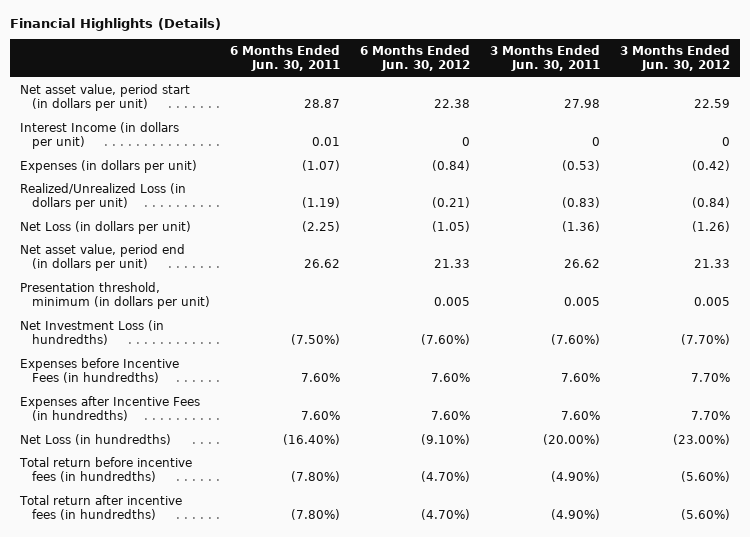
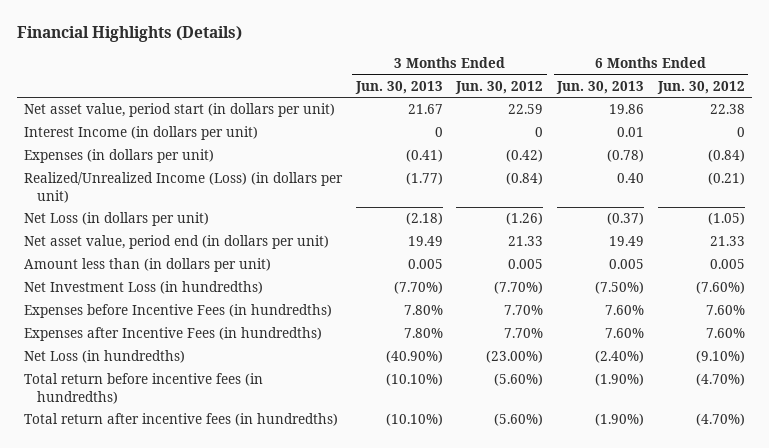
[230,44,341,72] 6 Months Ended Jun. 30, 2011 -> none
[489,44,600,72] 3 Months Ended Jun. 30, 2011 -> none
none -> [354,81,443,95] Jun. 30, 2013
none -> [556,81,645,95] Jun. 30, 2013
[19,182,186,211] Realized/Unrealized Loss (in dollars per unit) -> [24,172,344,203] Realized/Unrealized Income (Loss) (in dollars per unit)
[19,281,211,310] Presentation threshold, minimum (in dollars per unit) -> none
none -> [24,258,272,273] Amount less than (in dollars per unit)

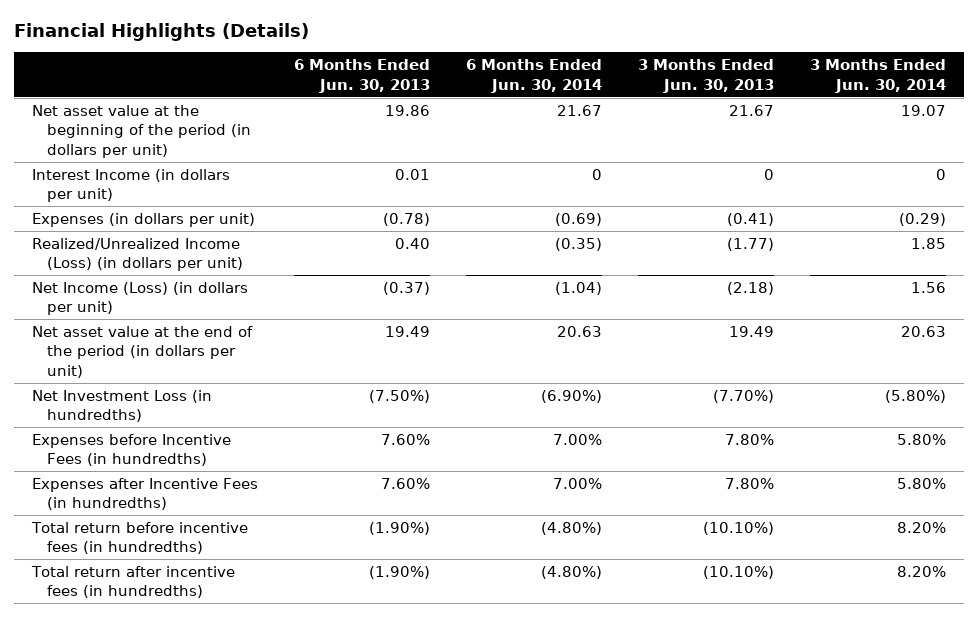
[455,81,544,95] Jun. 30, 2012 -> none
[656,81,745,95] Jun. 30, 2012 -> none
none -> [466,59,603,93] 6 Months Ended Jun. 30, 2014
none -> [810,59,947,93] 3 Months Ended Jun. 30, 2014
[24,103,336,118] Net asset value, period start (in dollars per unit) -> [31,105,252,158] Net asset value at the beginning of the period (in dollars per unit)
[24,258,272,273] Amount less than (in dollars per unit) -> none
[24,212,210,227] Net Loss (in dollars per unit) -> [31,282,248,316] Net Income (Loss) (in dollars per unit)
[24,235,330,250] Net asset value, period end (in dollars per unit) -> [31,326,253,378] Net asset value at the end of the period (in dollars per unit)
[24,350,186,364] Net Loss (in hundredths) -> none

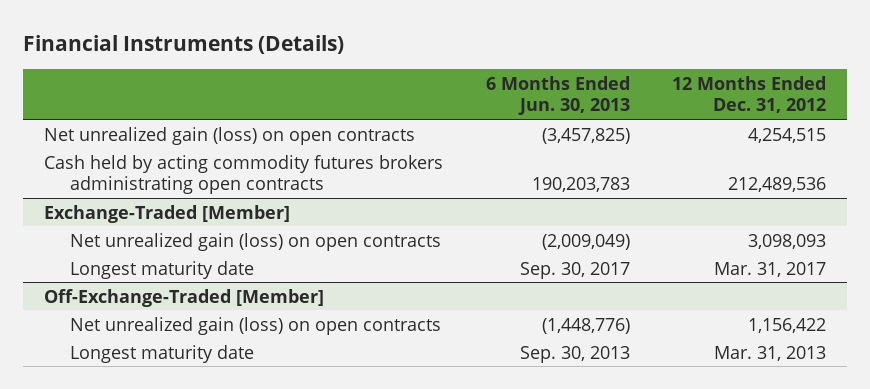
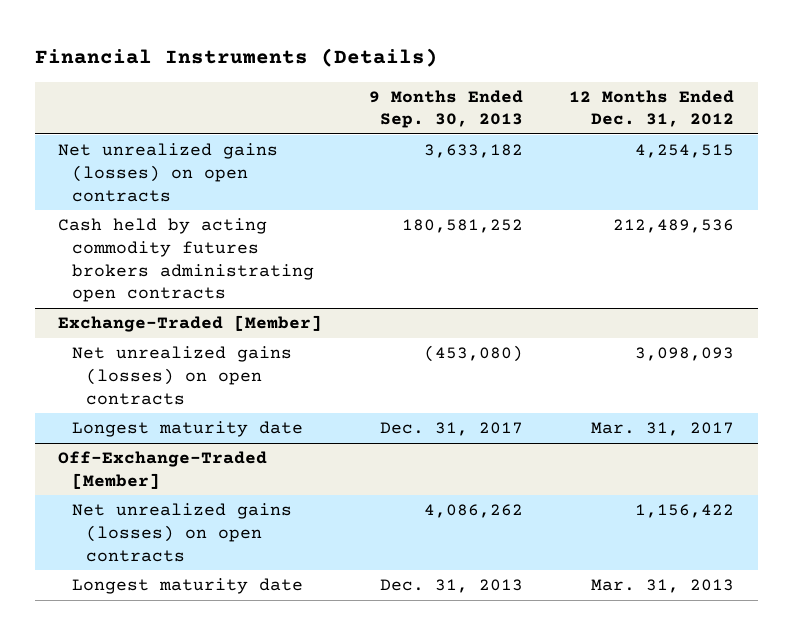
[485,76,630,116] 6 Months Ended Jun. 30, 2013 -> none
none -> [368,89,523,129] 9 Months Ended Sep. 30, 2013
[44,126,416,145] Net unrealized gain (loss) on open contracts -> [58,143,279,202] Net unrealized gains (losses) on open contracts
[69,232,441,251] Net unrealized gain (loss) on open contracts -> [72,346,293,405] Net unrealized gains (losses) on open contracts
[69,316,441,335] Net unrealized gain (loss) on open contracts -> [72,503,293,562] Net unrealized gains (losses) on open contracts

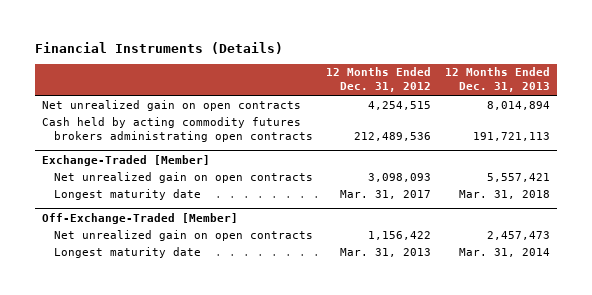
[368,89,523,129] 9 Months Ended Sep. 30, 2013 -> none
none -> [445,67,551,93] 12 Months Ended Dec. 31, 2013
[58,143,279,202] Net unrealized gains (losses) on open contracts -> [42,99,302,111] Net unrealized gain on open contracts
[72,346,293,405] Net unrealized gains (losses) on open contracts -> [53,171,313,183] Net unrealized gain on open contracts
[72,503,293,562] Net unrealized gains (losses) on open contracts -> [53,229,313,241] Net unrealized gain on open contracts

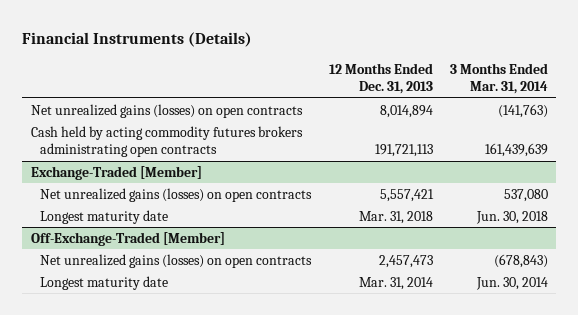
[326,67,432,93] 12 Months Ended Dec. 31, 2012 -> none
none -> [449,62,548,95] 3 Months Ended Mar. 31, 2014
[42,99,302,111] Net unrealized gain on open contracts -> [30,103,303,118] Net unrealized gains (losses) on open contracts
[53,171,313,183] Net unrealized gain on open contracts -> [40,187,313,202] Net unrealized gains (losses) on open contracts
[53,229,313,241] Net unrealized gain on open contracts -> [40,253,313,268] Net unrealized gains (losses) on open contracts

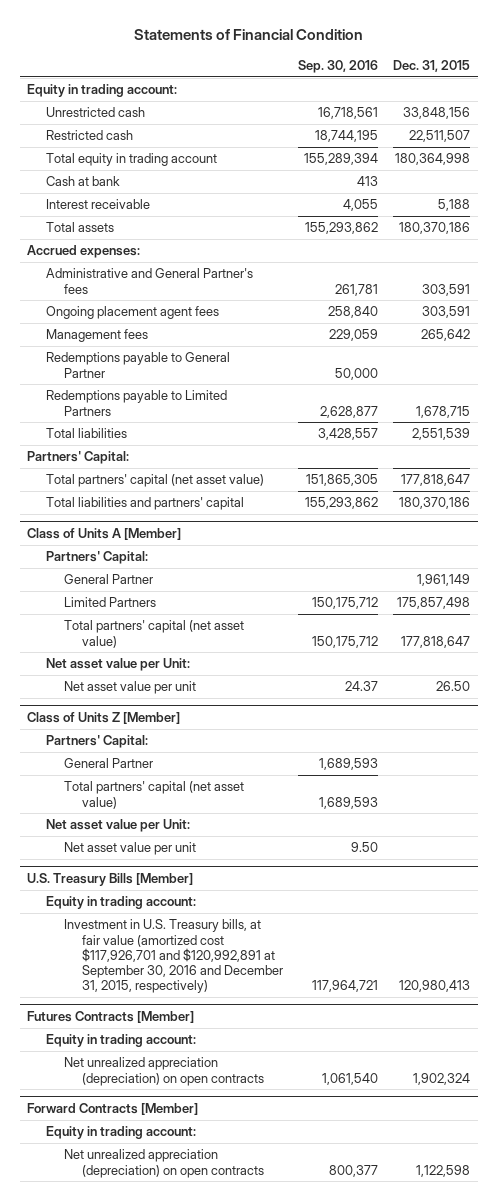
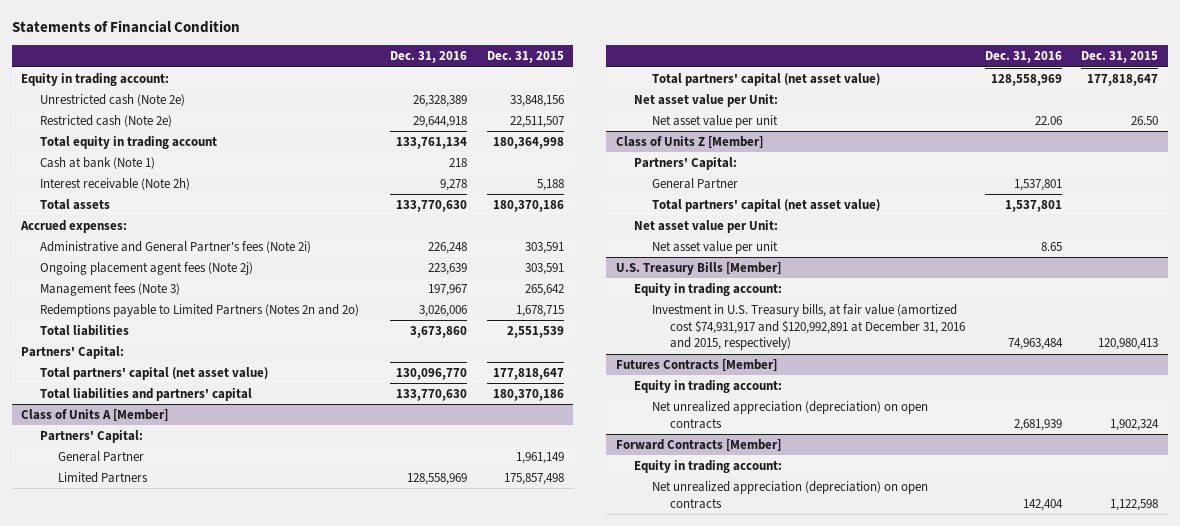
[298,59,379,73] Sep. 30, 2016 -> none
none -> [390,51,468,64] Dec. 31, 2016
[45,107,145,118] Unrestricted cash -> [39,94,185,107] Unrestricted cash (Note 2e)
[45,130,133,141] Restricted cash -> [39,115,172,128] Restricted cash (Note 2e)
[45,176,120,187] Cash at bank -> [39,157,155,170] Cash at bank (Note 1)
[45,199,150,210] Interest receivable -> [39,178,190,191] Interest receivable (Note 2h)
[45,352,230,378] Redemptions payable to General Partner -> none
[45,268,253,294] Administrative and General Partner's fees -> [39,241,311,254] Administrative and General Partner's fees (Note 2i)
[45,306,219,320] Ongoing placement agent fees -> [39,262,253,276] Ongoing placement agent fees (Note 2j)
[45,329,148,343] Management fees -> [39,283,180,297] Management fees (Note 3)
[45,390,227,416] Redemptions payable to Limited Partners -> [39,304,359,318] Redemptions payable to Limited Partners (Notes 2n and 2o)
[63,919,284,994] Investment in U.S. Treasury bills, at fair value (amortized cost $117,926,701 and $120,992,891 at September 30, 2016 and December 31, 2015, respectively) -> [652,304,966,351] Investment in U.S. Treasury bills, at fair value (amortized cost $74,931,917 and $120,992,891 at December 31, 2016 and 2015, respectively)

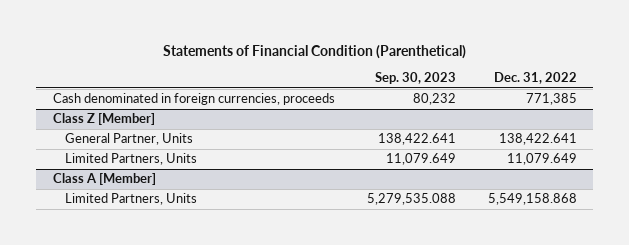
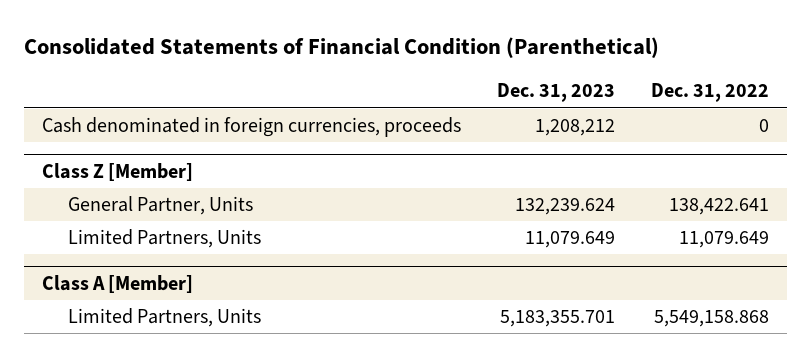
[162,44,466,59] Statements of Financial Condition (Parenthetical) -> [23,37,659,59] Consolidated Statements of Financial Condition (Parenthetical)
[374,72,456,85] Sep. 30, 2023 -> none
none -> [496,83,615,103] Dec. 31, 2023
[525,93,577,106] 771,385 -> [758,119,769,133] 0

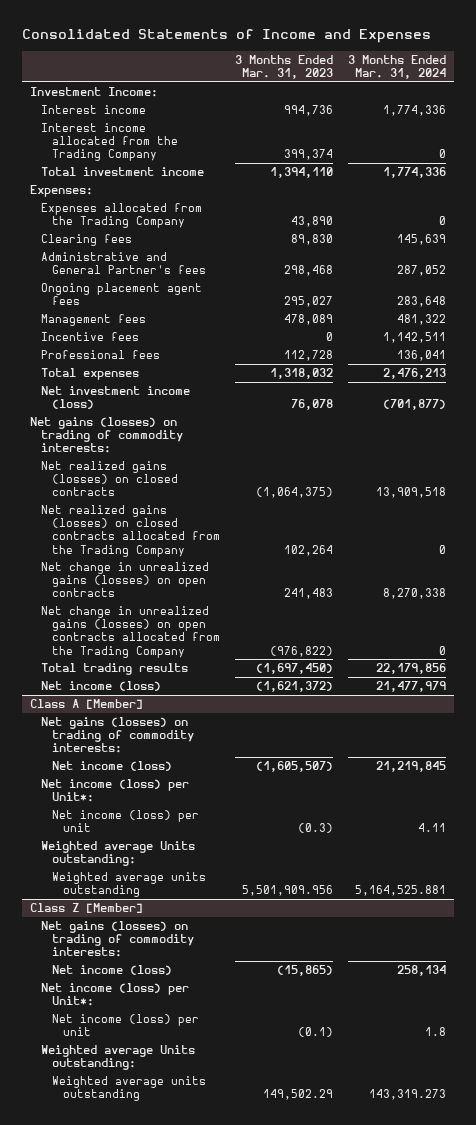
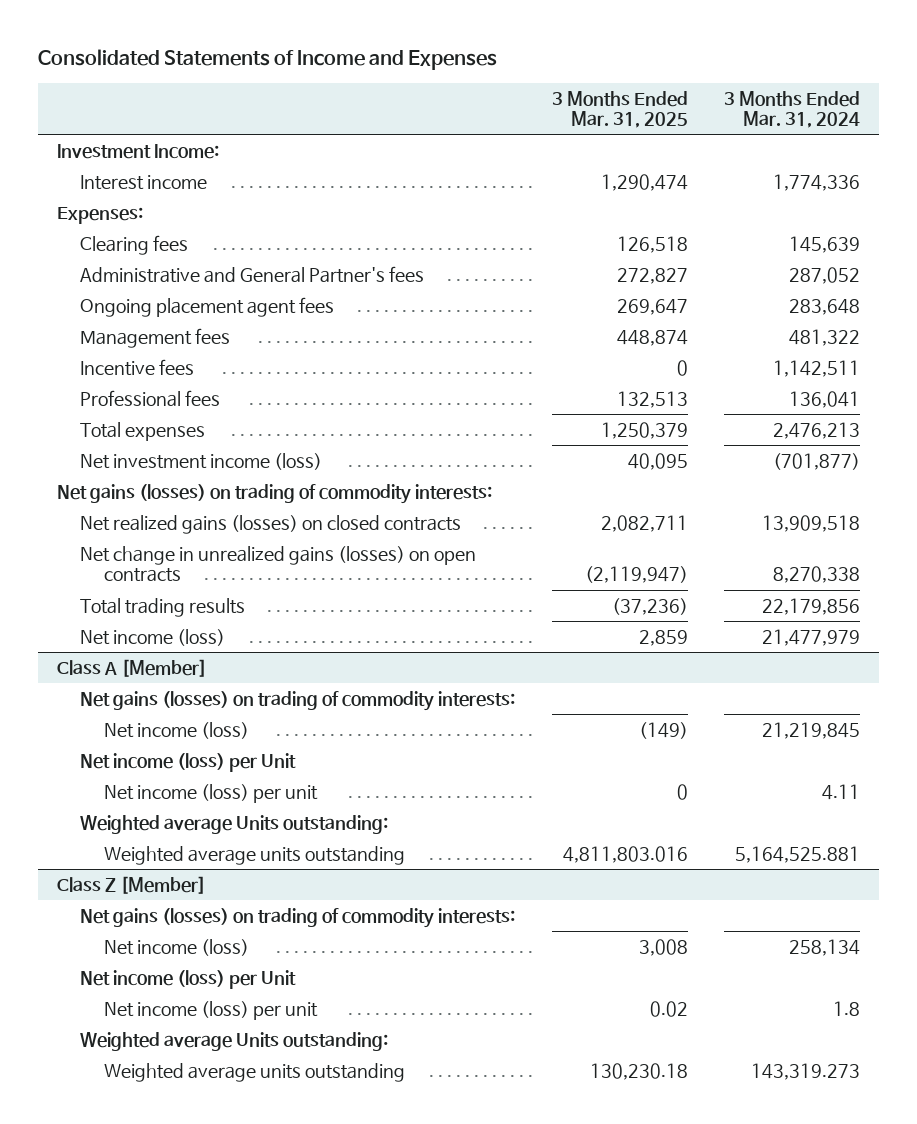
[234,54,333,79] 3 Months Ended Mar. 31, 2023 -> none
none -> [551,90,688,129] 3 Months Ended Mar. 31, 2025
[40,123,178,162] Interest income allocated from the Trading Company -> none
[40,167,204,177] Total investment income -> none
[40,203,202,229] Expenses allocated from the Trading Company -> none
[40,505,220,557] Net realized gains (losses) on closed contracts allocated from the Trading Company -> none
[40,606,220,658] Net change in unrealized gains (losses) on open contracts allocated from the Trading Company -> none
[40,779,189,803] Net income (loss) per Unit*: -> [80,752,297,772] Net income (loss) per Unit
[40,983,189,1007] Net income (loss) per Unit*: -> [80,969,297,989] Net income (loss) per Unit

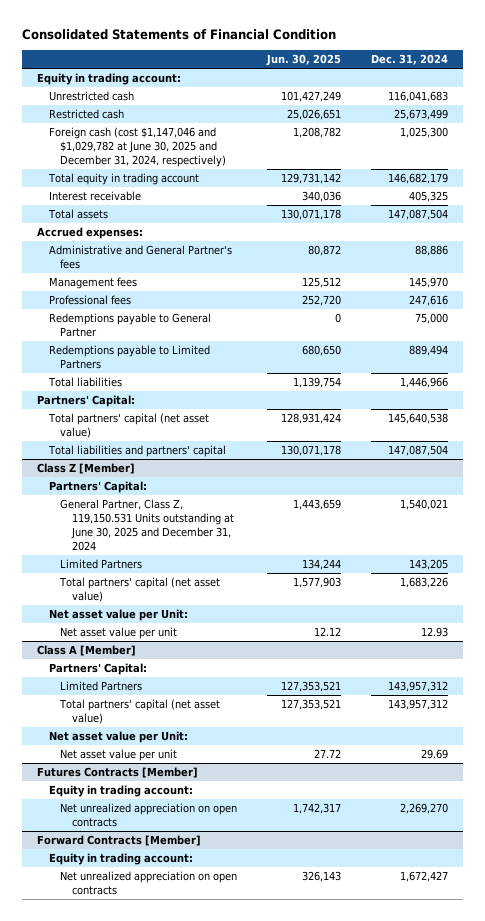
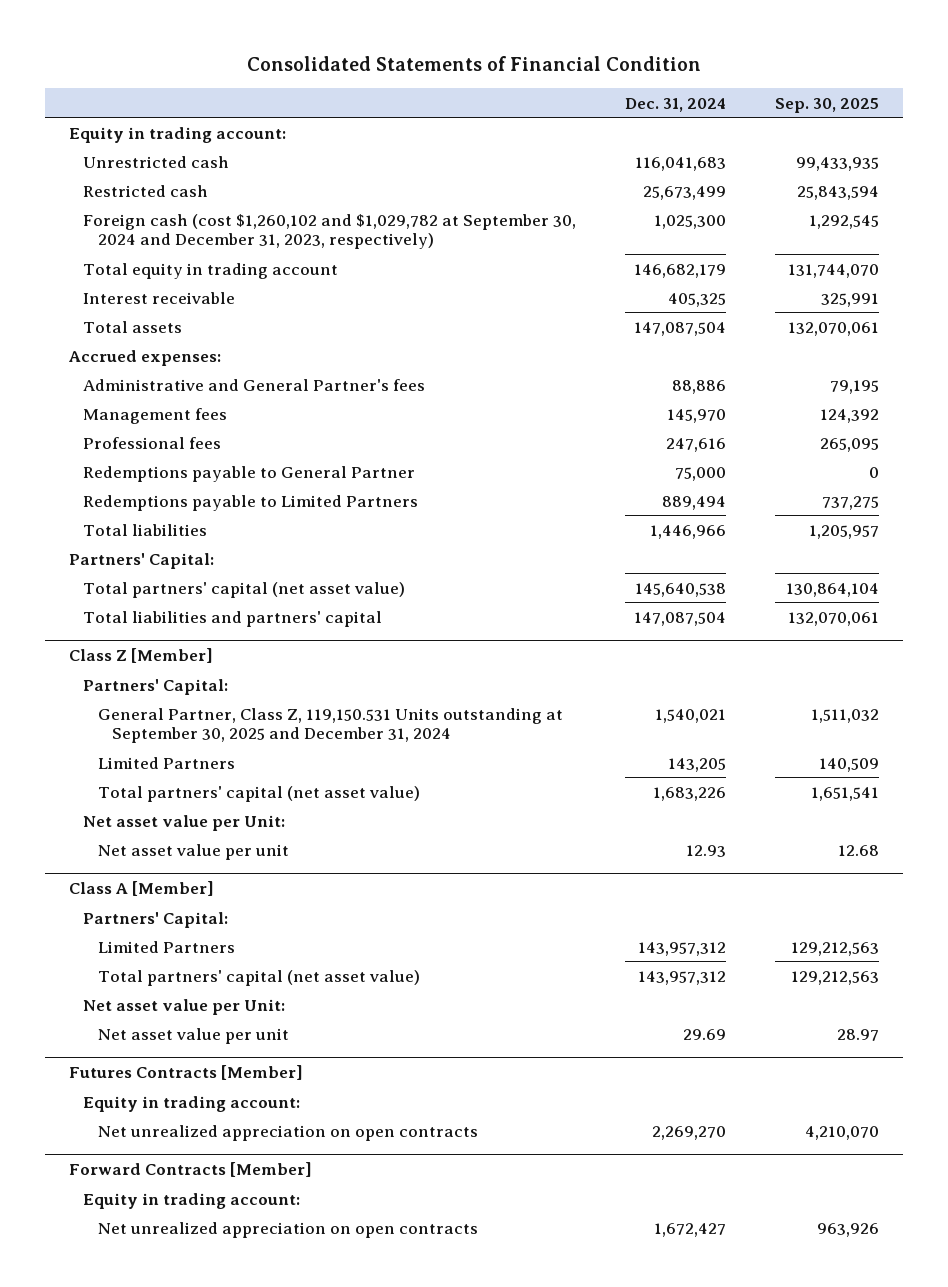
[266,54,342,67] Jun. 30, 2025 -> none
none -> [774,97,879,113] Sep. 30, 2025
[48,126,227,167] Foreign cash (cost $1,147,046 and $1,029,782 at June 30, 2025 and December 31, 2024, respectively) -> [83,213,577,250] Foreign cash (cost $1,260,102 and $1,029,782 at September 30, 2024 and December 31, 2023, respectively)
[60,498,235,551] General Partner, Class Z, 119,150.531 Units outstanding at June 30, 2025 and December 31, 2024 -> [97,707,563,744] General Partner, Class Z, 119,150.531 Units outstanding at September 30, 2025 and December 31, 2024

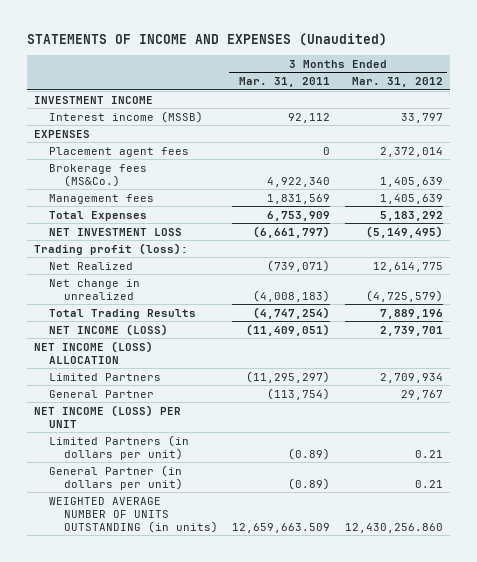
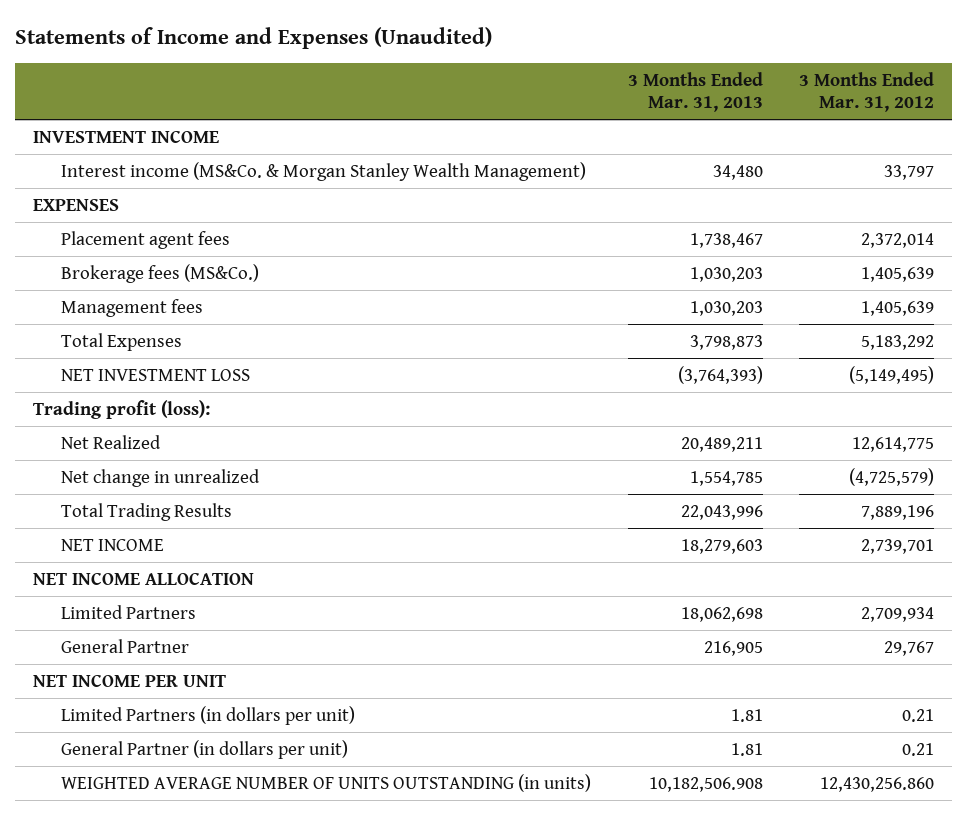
[26,33,387,47] STATEMENTS OF INCOME AND EXPENSES (Unaudited) -> [15,27,493,50] Statements of Income and Expenses (Unaudited)
[239,77,331,88] Mar. 31, 2011 -> none
none -> [627,71,763,113] 3 Months Ended Mar. 31, 2013
[48,110,203,123] Interest income (MSSB) -> [61,161,587,181] Interest income (MS&Co. & Morgan Stanley Wealth Management)
[48,323,168,336] NET INCOME (LOSS) -> [61,538,165,551] NET INCOME
[34,340,154,364] NET INCOME (LOSS) ALLOCATION -> [33,571,255,585] NET INCOME ALLOCATION
[34,404,182,428] NET INCOME (LOSS) PER UNIT -> [33,673,227,687] NET INCOME PER UNIT

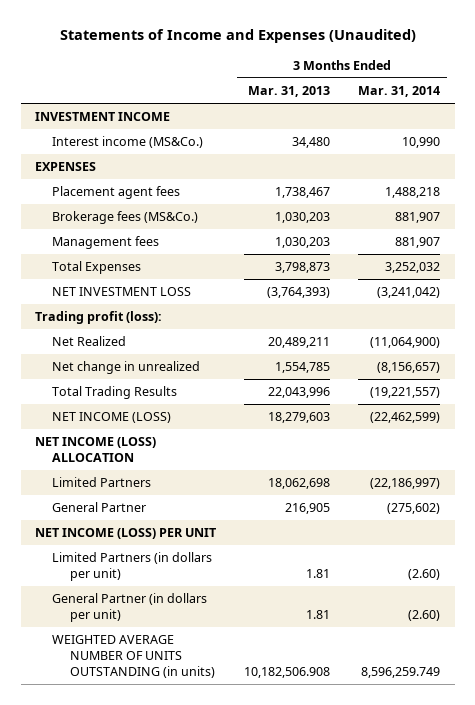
[798,71,934,113] 3 Months Ended Mar. 31, 2012 -> none
none -> [358,85,441,97] Mar. 31, 2014
[61,161,587,181] Interest income (MS&Co. & Morgan Stanley Wealth Management) -> [52,136,204,149] Interest income (MS&Co.)
[61,538,165,551] NET INCOME -> [52,412,172,424] NET INCOME (LOSS)
[33,571,255,585] NET INCOME ALLOCATION -> [34,437,156,463] NET INCOME (LOSS) ALLOCATION
[33,673,227,687] NET INCOME PER UNIT -> [34,528,216,540] NET INCOME (LOSS) PER UNIT

